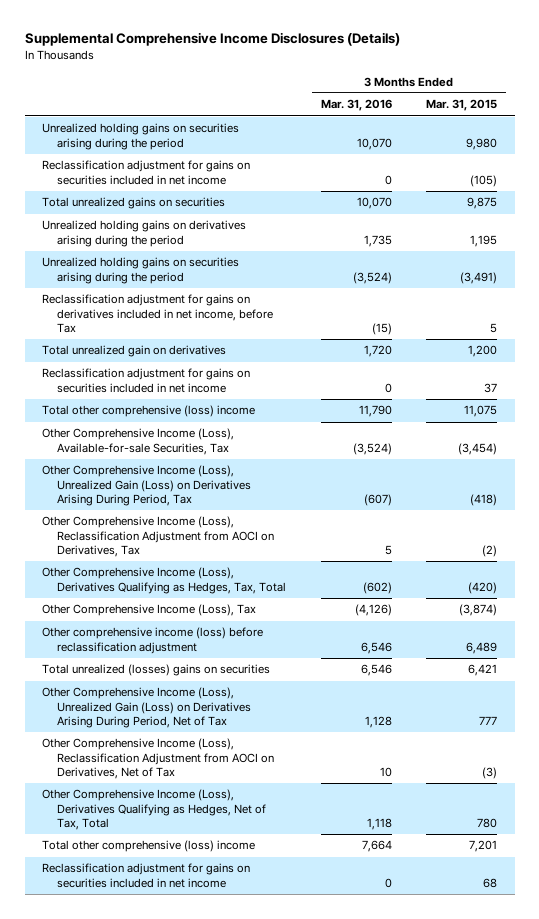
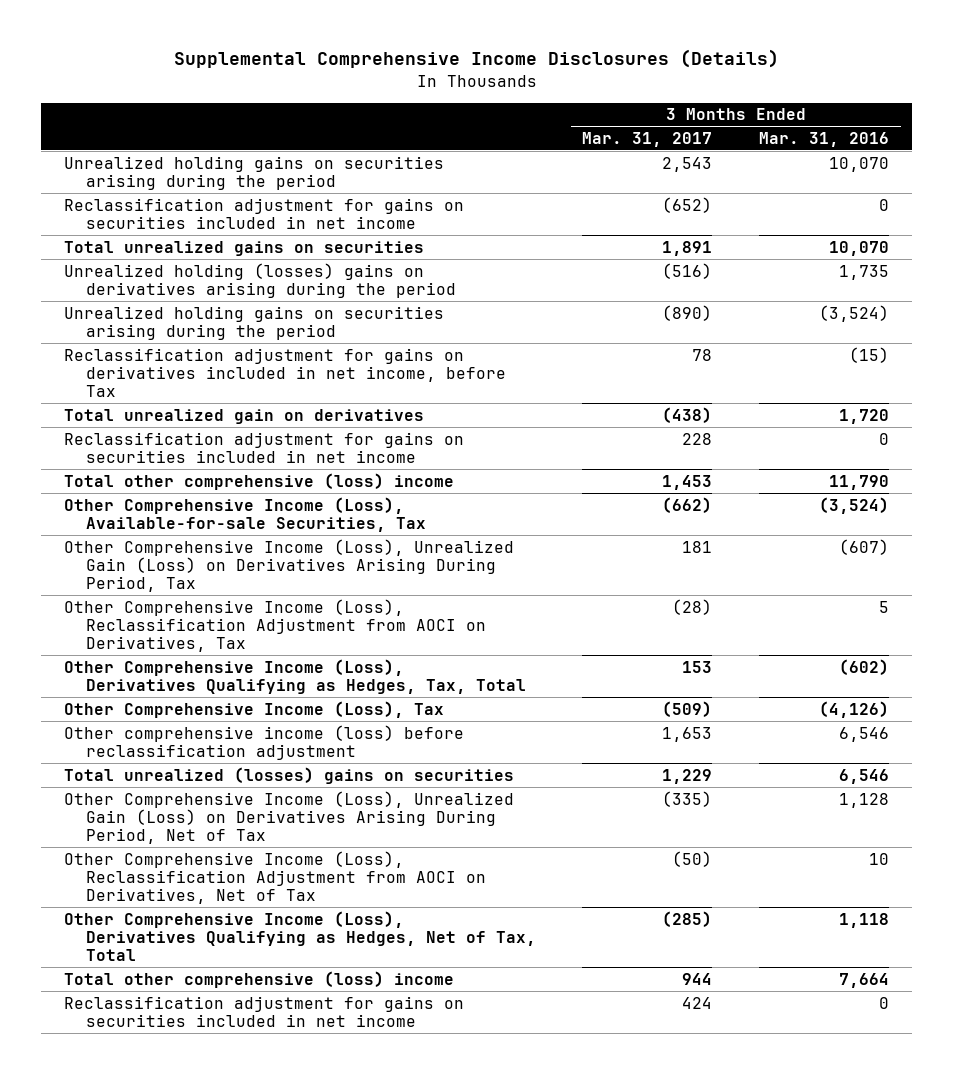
[426,99,498,112] Mar. 31, 2015 -> none
none -> [582,131,713,147] Mar. 31, 2017
[42,220,247,247] Unrealized holding gains on derivatives arising during the period -> [64,262,456,298] Unrealized holding (losses) gains on derivatives arising during the period

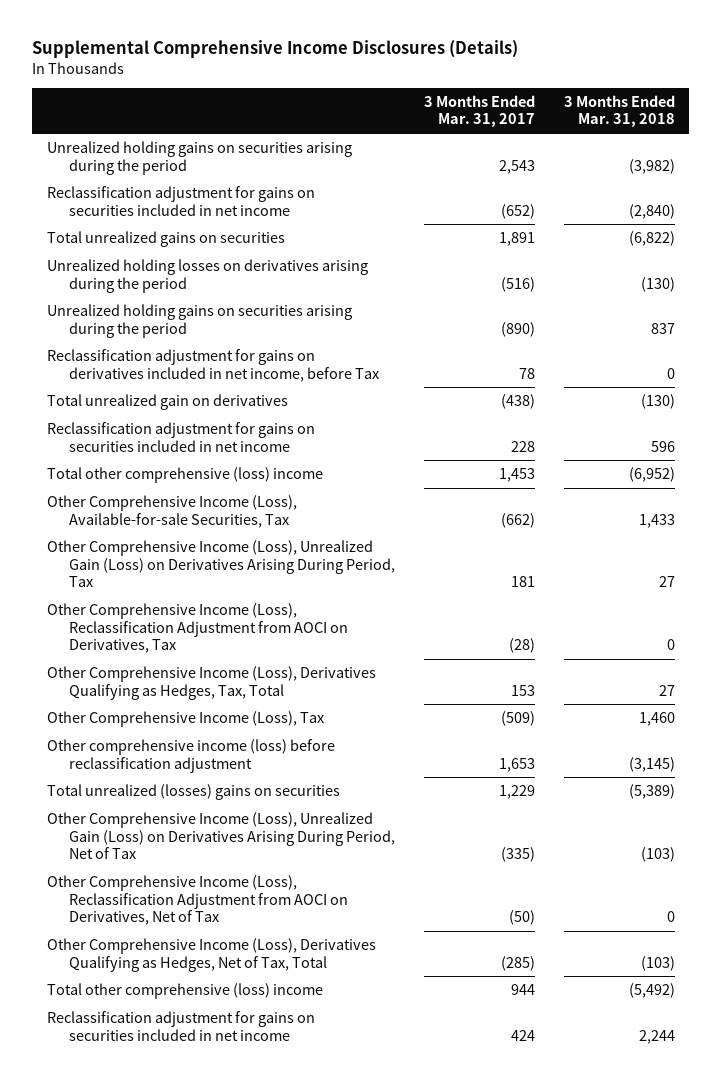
[758,131,889,147] Mar. 31, 2016 -> none
none -> [563,95,675,128] 3 Months Ended Mar. 31, 2018
[64,262,456,298] Unrealized holding (losses) gains on derivatives arising during the period -> [46,259,368,293] Unrealized holding losses on derivatives arising during the period

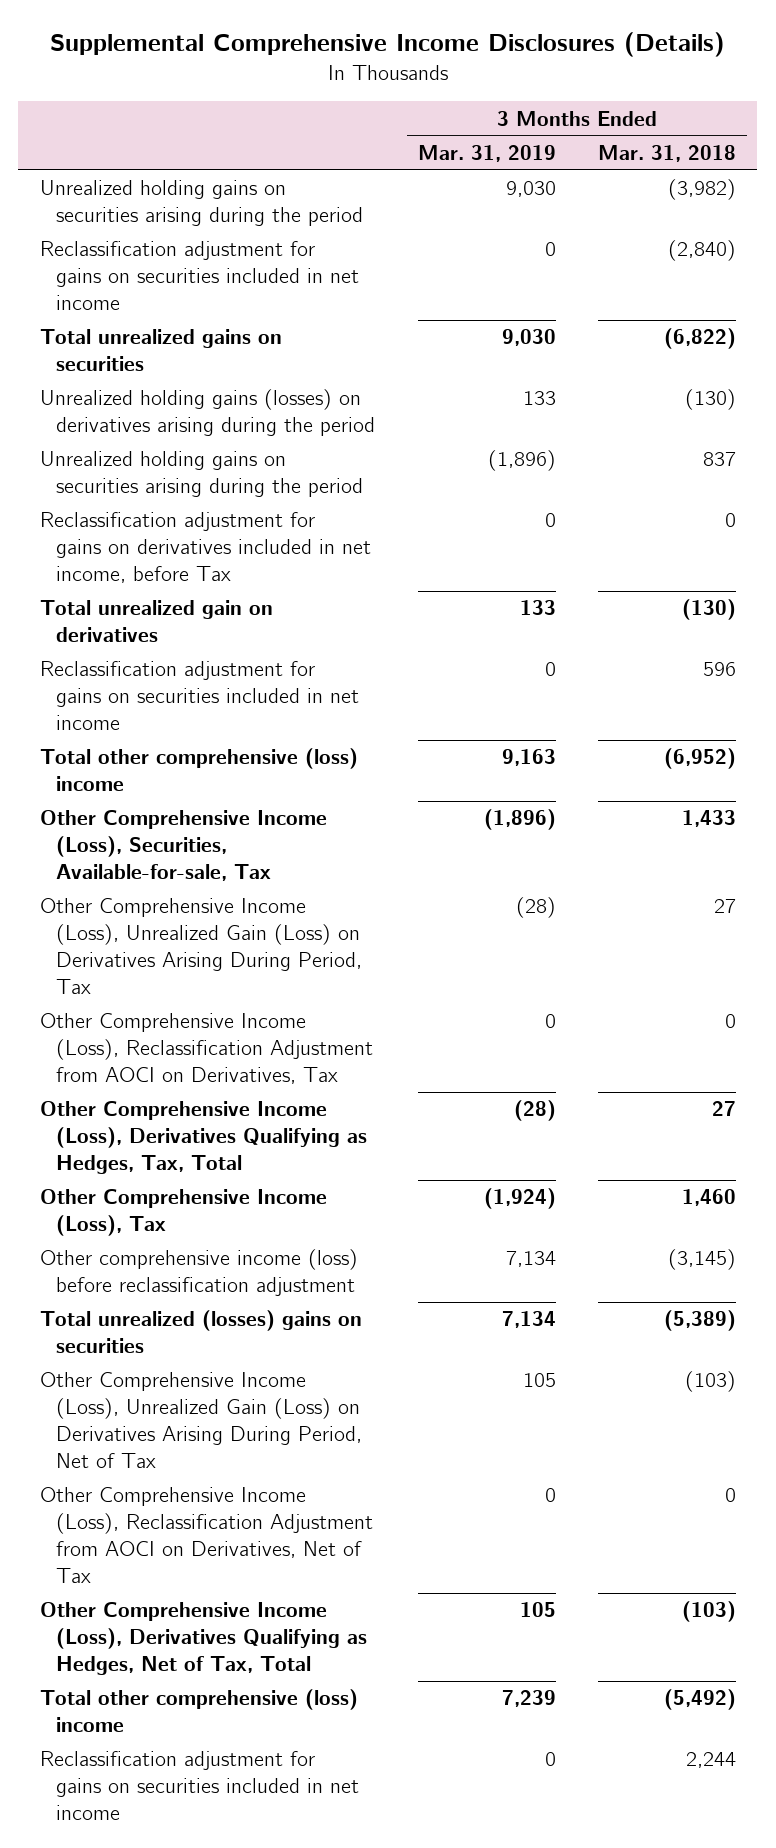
[424,95,536,128] 3 Months Ended Mar. 31, 2017 -> none
none -> [417,144,556,162] Mar. 31, 2019
[46,259,368,293] Unrealized holding losses on derivatives arising during the period -> [39,389,376,437] Unrealized holding gains (losses) on derivatives arising during the period
[46,495,297,528] Other Comprehensive Income (Loss), Available-for-sale Securities, Tax -> [39,810,327,882] Other Comprehensive Income (Loss), Securities, Available-for-sale, Tax

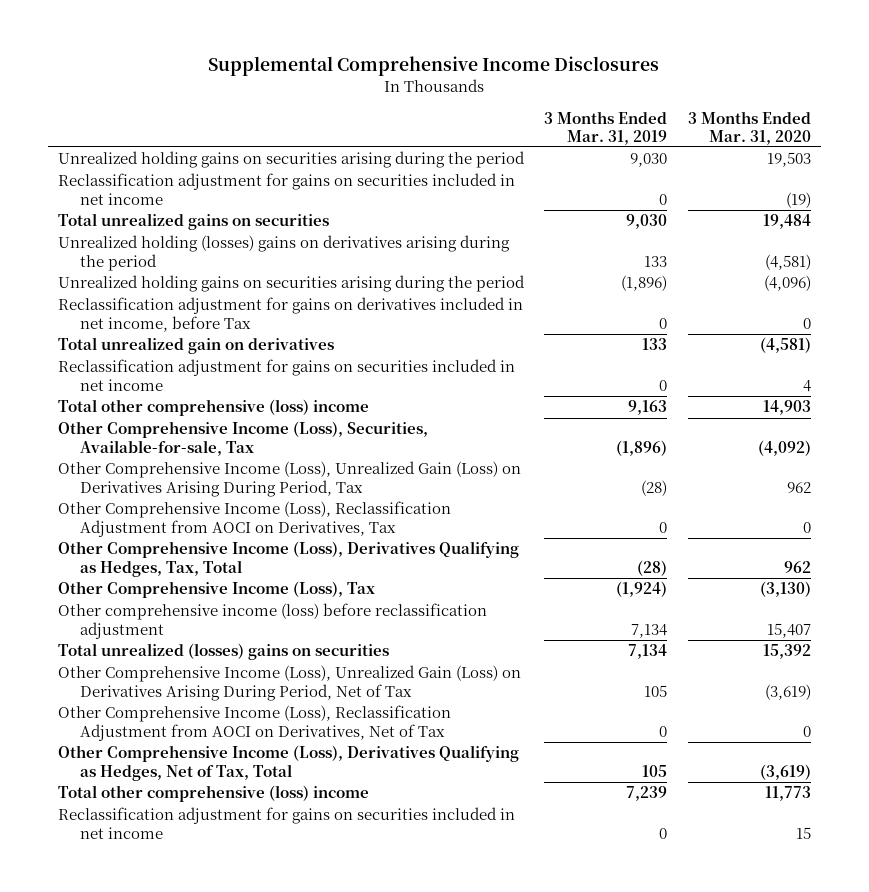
[49,32,725,58] Supplemental Comprehensive Income Disclosures (Details) -> [208,56,660,77] Supplemental Comprehensive Income Disclosures
[598,144,737,162] Mar. 31, 2018 -> none
none -> [687,110,811,145] 3 Months Ended Mar. 31, 2020
[39,389,376,437] Unrealized holding gains (losses) on derivatives arising during the period -> [58,235,511,271] Unrealized holding (losses) gains on derivatives arising during the period

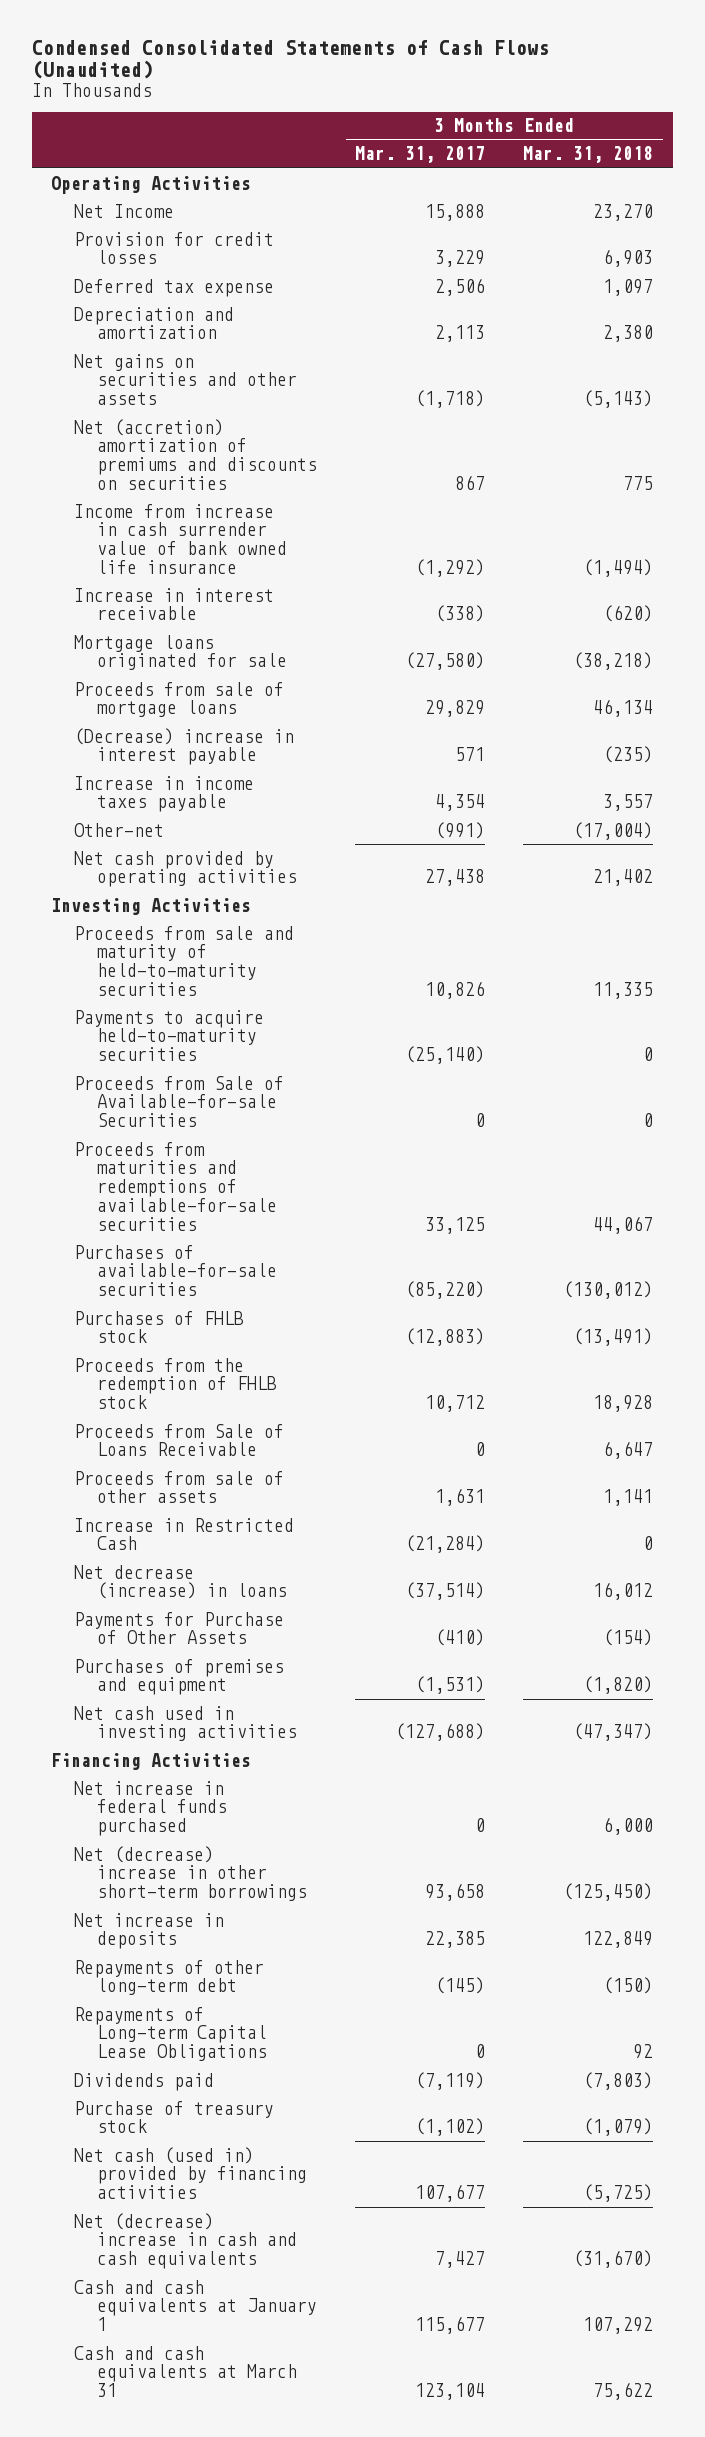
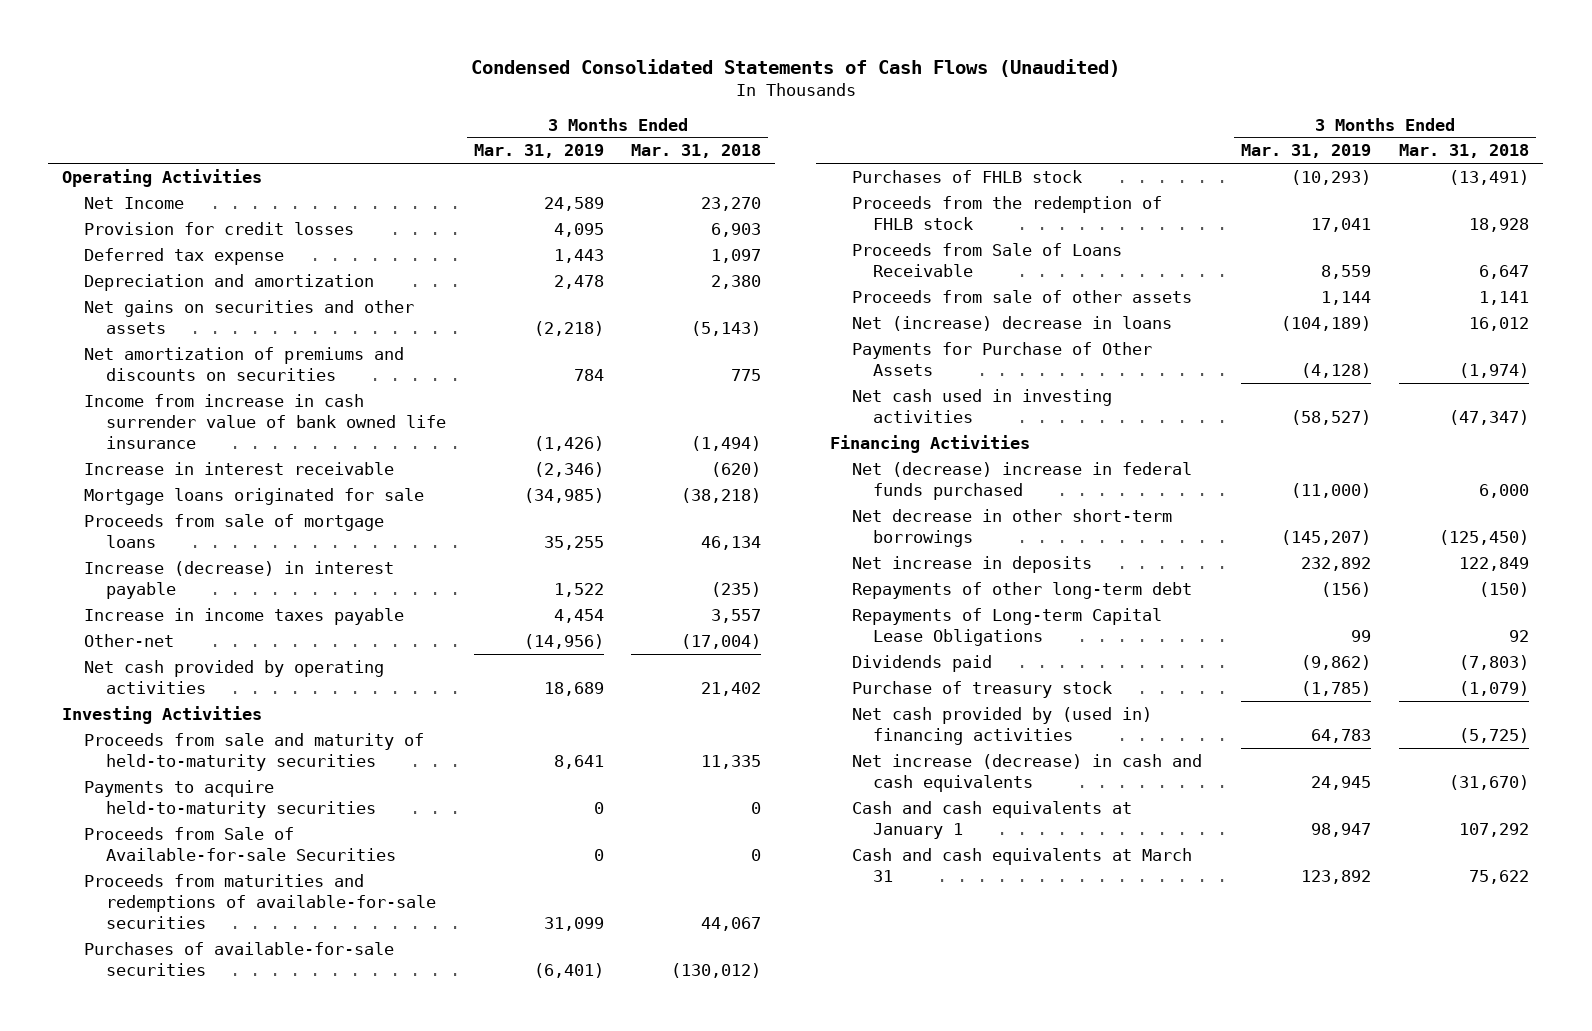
[355,146,486,164] Mar. 31, 2017 -> none
none -> [473,144,604,159] Mar. 31, 2019
[74,418,317,490] Net (accretion) amortization of premiums and discounts on securities -> [84,346,405,381] Net amortization of premiums and discounts on securities
[74,727,295,766] (Decrease) increase in interest payable -> [84,560,395,599] Increase (decrease) in interest payable
[74,1517,295,1551] Increase in Restricted Cash -> none
[74,1658,285,1696] Purchases of premises and equipment -> none
[74,1564,287,1600] Net decrease (increase) in loans -> [851,315,1172,331] Net (increase) decrease in loans
[603,1629,654,1647] (154) -> [1459,362,1530,378] (1,974)
[74,1780,227,1837] Net increase in federal funds purchased -> [851,461,1192,500] Net (decrease) increase in federal funds purchased
[74,1845,307,1902] Net (decrease) increase in other short-term borrowings -> [851,508,1172,547] Net decrease in other short-term borrowings
[74,2146,307,2200] Net cash (used in) provided by financing activities -> [851,706,1152,745] Net cash provided by (used in) financing activities
[74,2212,297,2270] Net (decrease) increase in cash and cash equivalents -> [851,753,1202,792] Net increase (decrease) in cash and cash equivalents

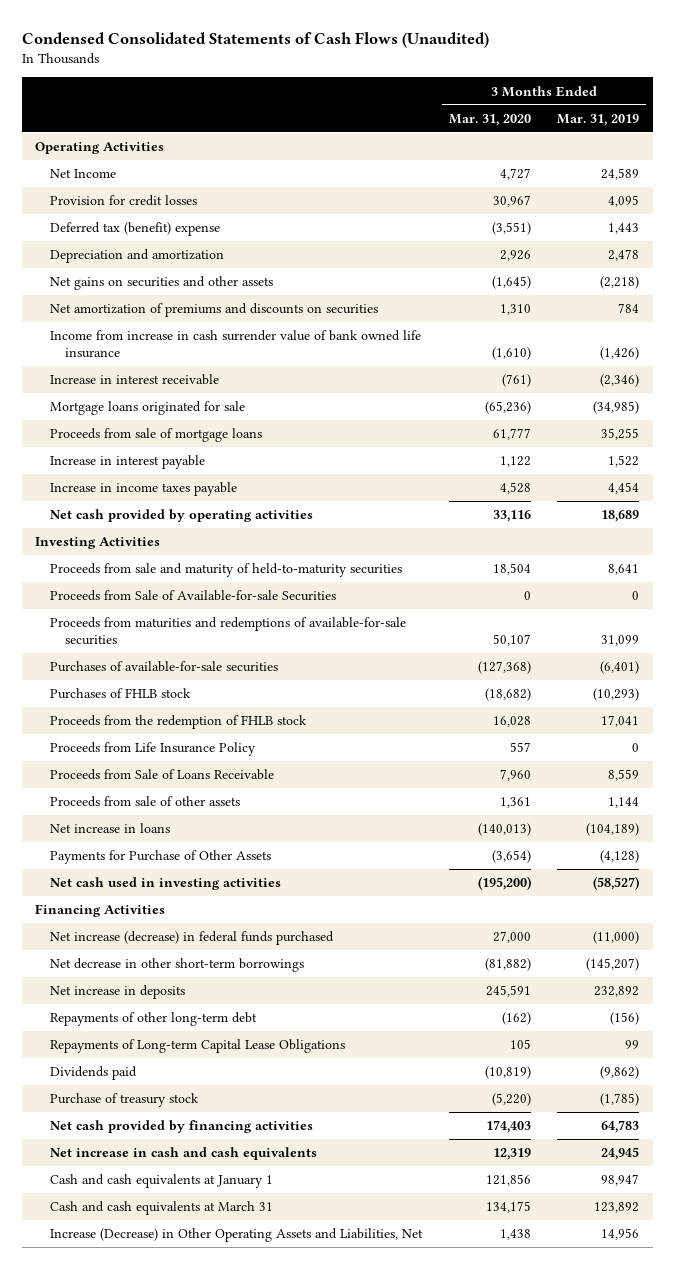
[631,144,762,159] Mar. 31, 2018 -> none
none -> [448,113,531,126] Mar. 31, 2020
[84,247,285,265] Deferred tax expense -> [49,222,220,237] Deferred tax (benefit) expense
[84,560,395,599] Increase (decrease) in interest payable -> [49,455,205,470] Increase in interest payable
[84,633,175,647] Other-net -> none
[84,779,376,818] Payments to acquire held-to-maturity securities -> none
none -> [49,742,256,757] Proceeds from Life Insurance Policy
[851,315,1172,331] Net (increase) decrease in loans -> [49,823,170,834] Net increase in loans
[851,461,1192,500] Net (decrease) increase in federal funds purchased -> [49,931,334,946] Net increase (decrease) in federal funds purchased
[851,706,1152,745] Net cash provided by (used in) financing activities -> [49,1120,313,1134] Net cash provided by financing activities
[851,753,1202,792] Net increase (decrease) in cash and cash equivalents -> [49,1147,317,1161] Net increase in cash and cash equivalents
none -> [49,1228,423,1243] Increase (Decrease) in Other Operating Assets and Liabilities, Net

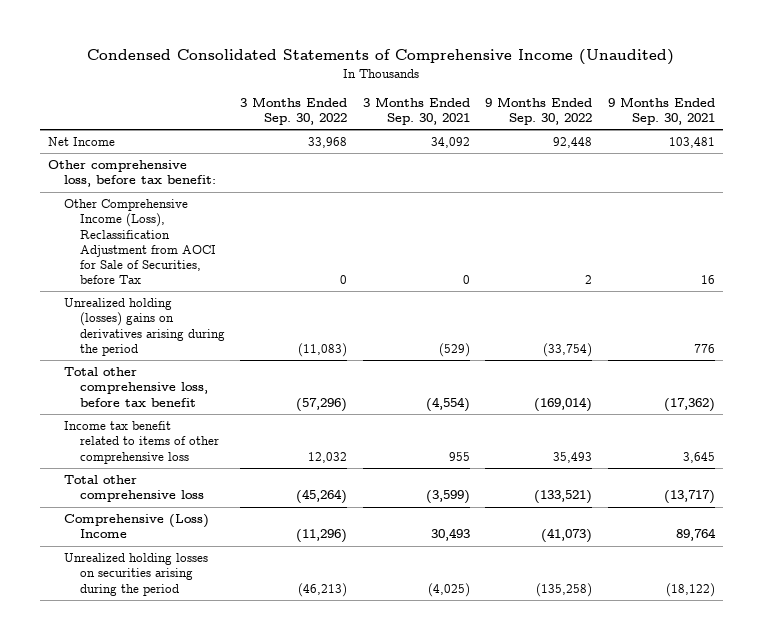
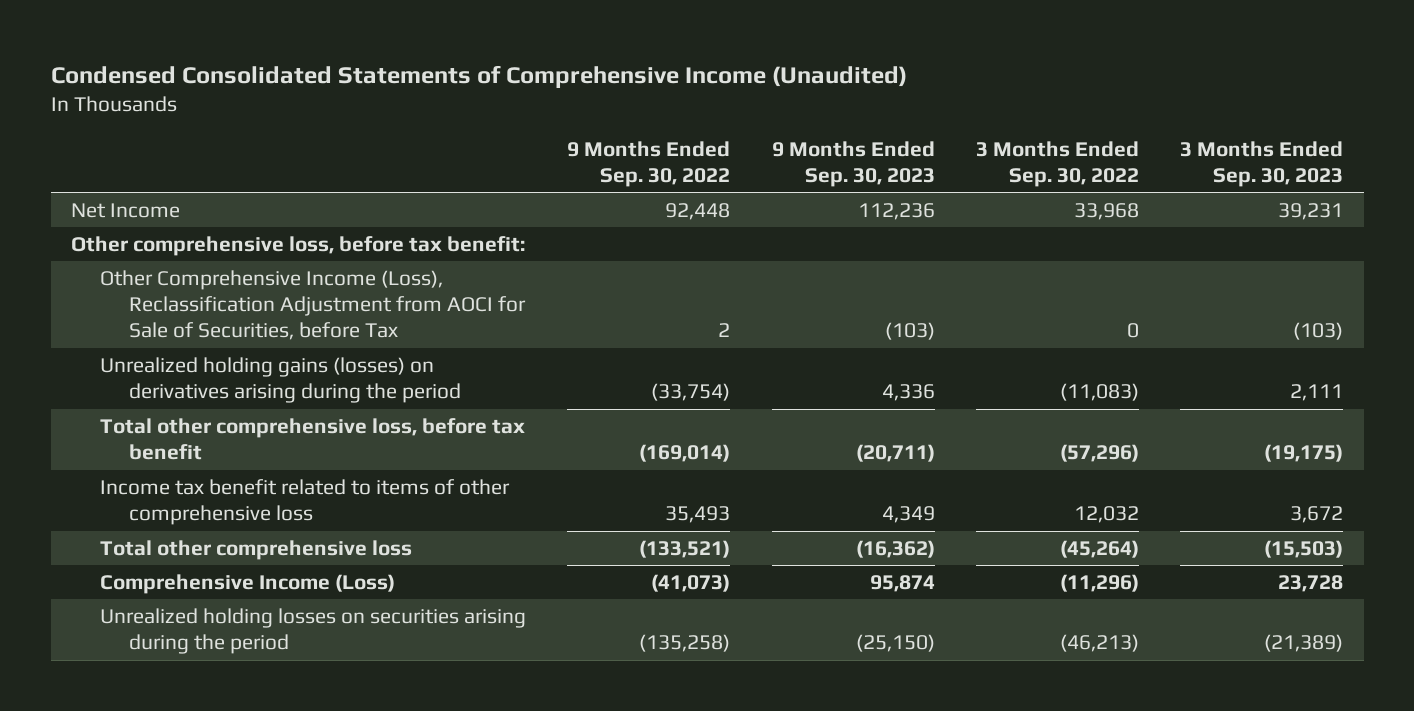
[362,97,470,126] 3 Months Ended Sep. 30, 2021 -> none
[608,97,716,126] 9 Months Ended Sep. 30, 2021 -> none
none -> [771,140,935,187] 9 Months Ended Sep. 30, 2023
none -> [1180,140,1344,187] 3 Months Ended Sep. 30, 2023
[63,298,225,356] Unrealized holding (losses) gains on derivatives arising during the period -> [99,356,461,404] Unrealized holding gains (losses) on derivatives arising during the period
[63,514,209,539] Comprehensive (Loss) Income -> [99,573,395,594] Comprehensive Income (Loss)

